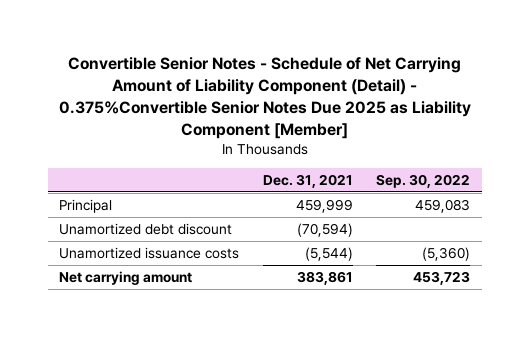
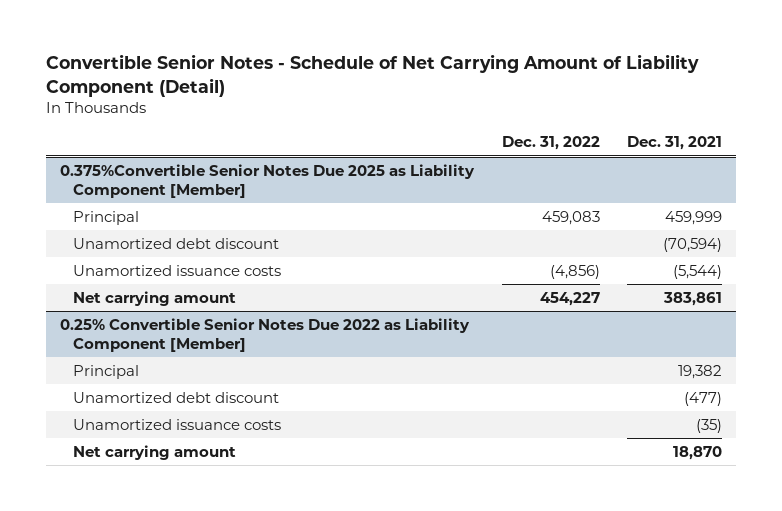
[58,57,471,139] Convertible Senior Notes - Schedule of Net Carrying Amount of Liability Component (Detail) - 0.375%Convertible Senior Notes Due 2025 as Liability Component [Member] -> [45,54,699,97] Convertible Senior Notes - Schedule of Net Carrying Amount of Liability Component (Detail)
[376,174,471,189] Sep. 30, 2022 -> none
none -> [501,136,600,151] Dec. 31, 2022
none -> [59,163,475,198] 0.375%Convertible Senior Notes Due 2025 as Liability Component [Member]
none -> [59,317,470,352] 0.25% Convertible Senior Notes Due 2022 as Liability Component [Member]
none -> [72,364,139,379] Principal
none -> [72,391,279,403] Unamortized debt discount
none -> [72,418,281,430] Unamortized issuance costs
none -> [72,444,236,460] Net carrying amount

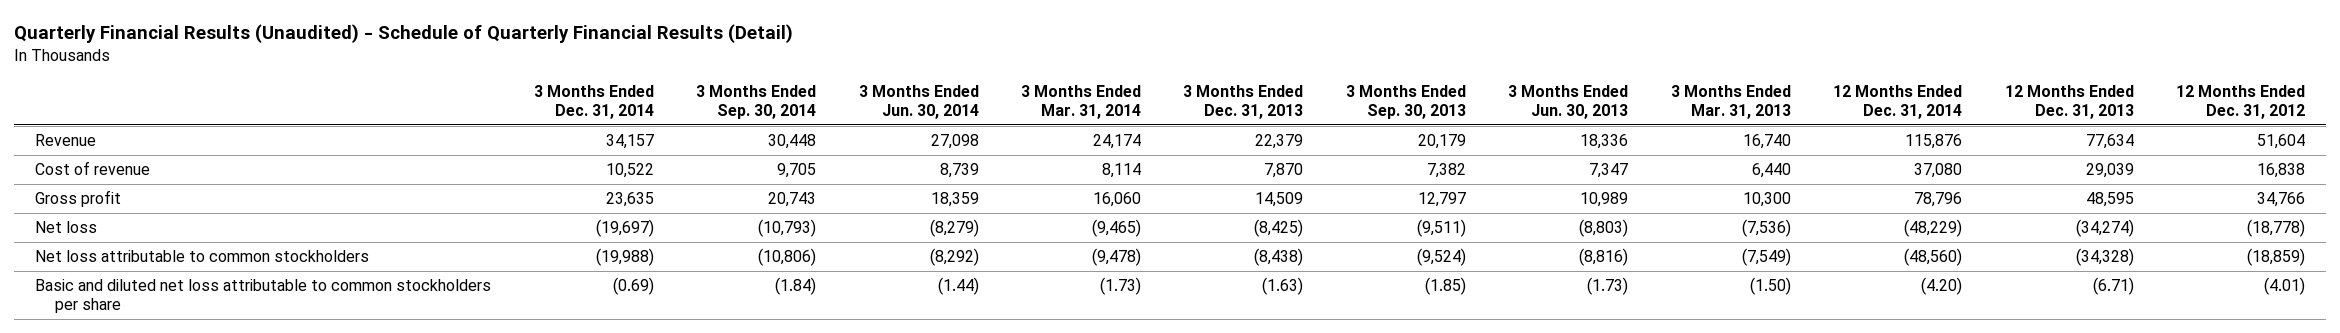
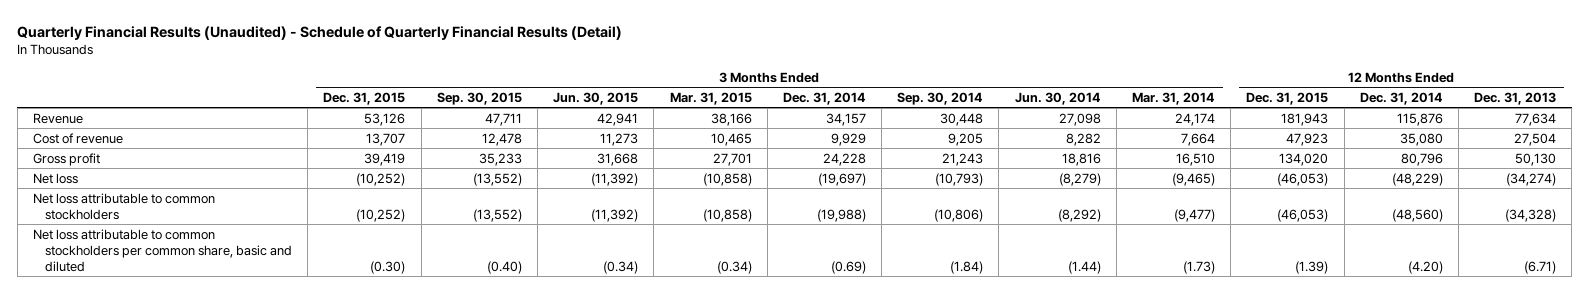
[1183,84,1304,119] 3 Months Ended Dec. 31, 2013 -> none
[1345,84,1466,119] 3 Months Ended Sep. 30, 2013 -> none
[1508,84,1629,119] 3 Months Ended Jun. 30, 2013 -> none
[1670,84,1791,119] 3 Months Ended Mar. 31, 2013 -> none
[2176,84,2306,119] 12 Months Ended Dec. 31, 2012 -> none
none -> [323,91,406,105] Dec. 31, 2015
none -> [436,91,522,105] Sep. 30, 2015
none -> [553,91,639,105] Jun. 30, 2015
none -> [669,91,752,105] Mar. 31, 2015
none -> [1246,91,1329,105] Dec. 31, 2015
[605,163,654,179] 10,522 -> [830,132,866,146] 9,929
[777,163,817,179] 9,705 -> [948,132,984,146] 9,205
[939,163,979,179] 8,739 -> [1065,132,1101,146] 8,282
[1102,163,1142,179] 8,114 -> [1181,132,1216,146] 7,664
[1914,163,1963,179] 37,080 -> [1399,132,1443,146] 35,080
[2085,163,2134,179] 29,039 -> [1514,132,1557,146] 27,504
[605,192,654,208] 23,635 -> [822,152,866,166] 24,228
[768,192,817,208] 20,743 -> [942,152,984,166] 21,243
[930,192,979,208] 18,359 -> [1061,152,1101,166] 18,816
[1093,192,1142,208] 16,060 -> [1176,152,1216,166] 16,510
[1914,192,1963,208] 78,796 -> [1400,152,1443,166] 80,796
[2085,192,2134,208] 48,595 -> [1515,152,1557,166] 50,130
[1092,248,1142,267] (9,478) -> [1174,208,1216,222] (9,477)
[35,279,492,314] Basic and diluted net loss attributable to common stockholders per share -> [32,228,293,272] Net loss attributable to common stockholders per common share, basic and diluted

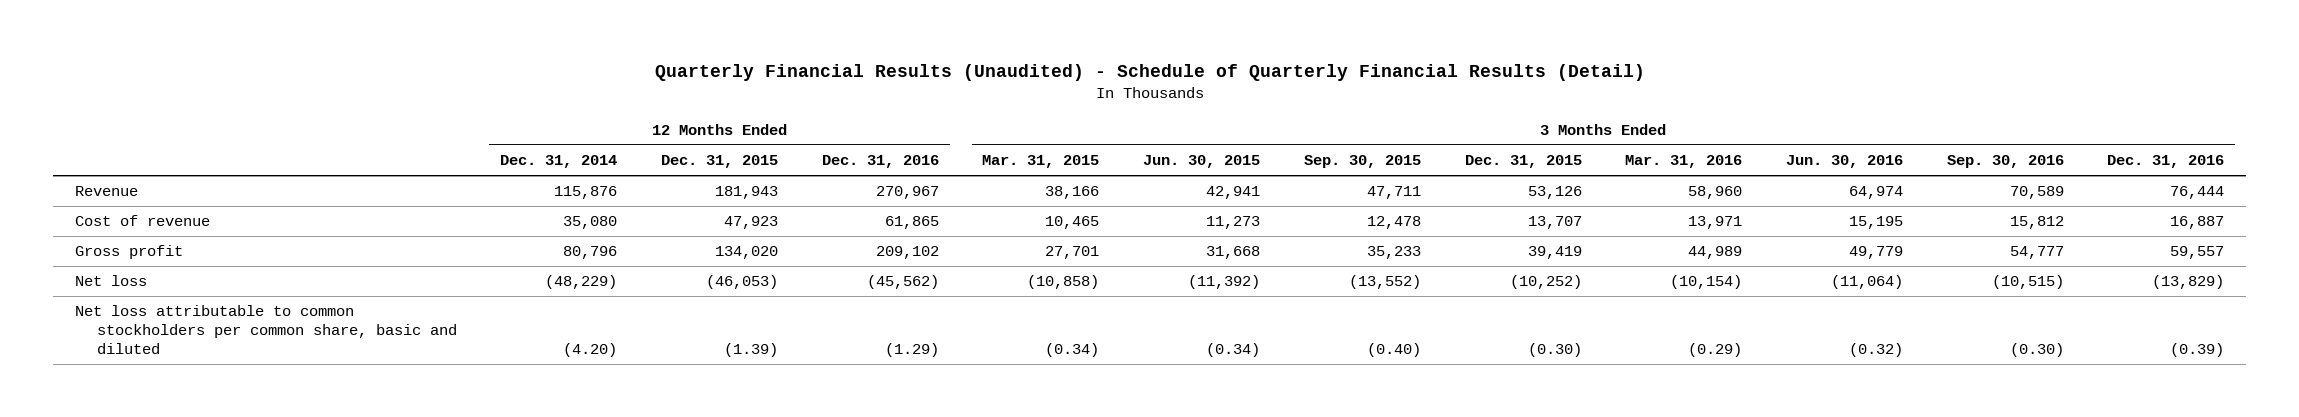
[782,91,866,105] Dec. 31, 2014 -> none
[897,91,984,105] Sep. 30, 2014 -> none
[1014,91,1101,105] Jun. 30, 2014 -> none
[1132,91,1216,105] Mar. 31, 2014 -> none
[1474,91,1557,105] Dec. 31, 2013 -> none
none -> [821,154,939,168] Dec. 31, 2016
none -> [1625,154,1743,168] Mar. 31, 2016
none -> [1785,154,1903,168] Jun. 30, 2016
none -> [1946,154,2064,168] Sep. 30, 2016
none -> [2107,154,2225,168] Dec. 31, 2016
[32,192,215,220] Net loss attributable to common stockholders -> none

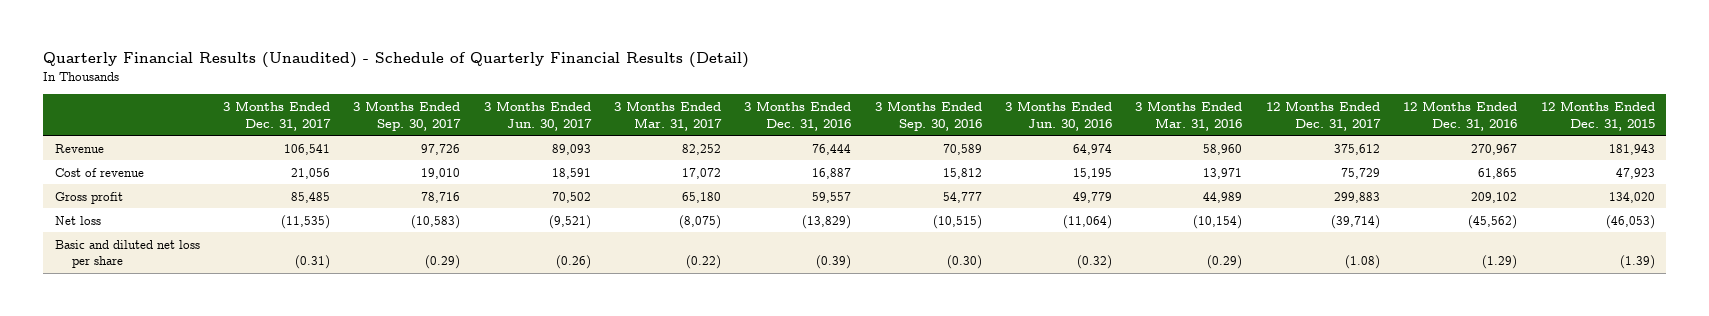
[500,154,618,168] Dec. 31, 2014 -> none
[982,154,1100,168] Mar. 31, 2015 -> none
[1143,154,1261,168] Jun. 30, 2015 -> none
[1303,154,1421,168] Sep. 30, 2015 -> none
[1464,154,1582,168] Dec. 31, 2015 -> none
none -> [223,100,332,131] 3 Months Ended Dec. 31, 2017
none -> [353,100,462,131] 3 Months Ended Sep. 30, 2017
none -> [483,100,592,131] 3 Months Ended Jun. 30, 2017
none -> [614,100,723,131] 3 Months Ended Mar. 31, 2017
none -> [1265,100,1381,131] 12 Months Ended Dec. 31, 2017
[74,305,457,354] Net loss attributable to common stockholders per common share, basic and diluted -> [54,239,200,269] Basic and diluted net loss per share

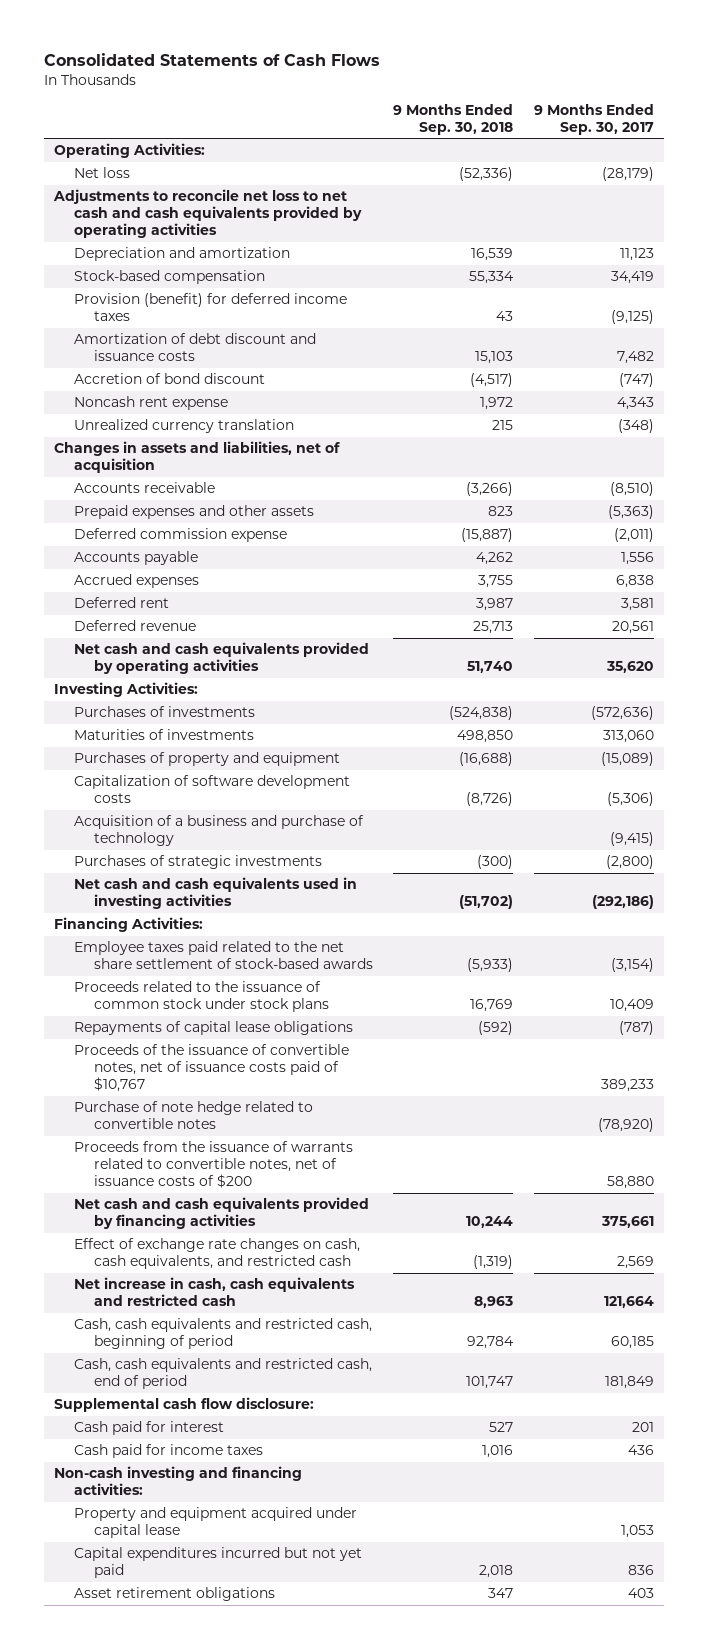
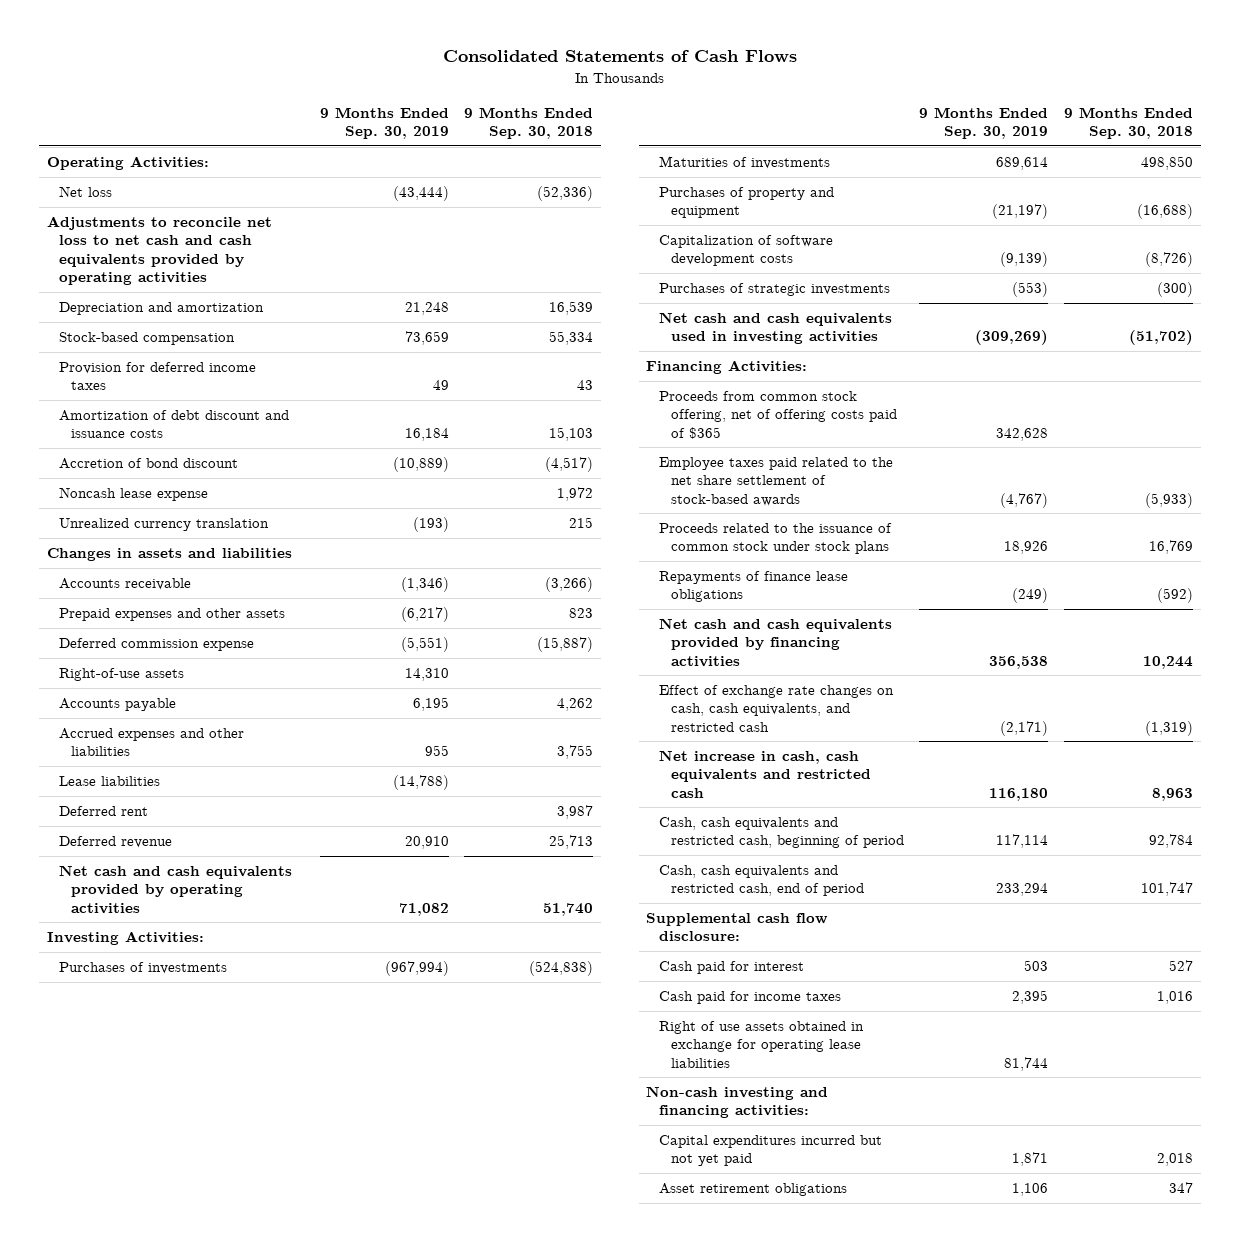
[533,103,654,135] 9 Months Ended Sep. 30, 2017 -> none
none -> [319,106,449,140] 9 Months Ended Sep. 30, 2019
[74,293,348,322] Provision (benefit) for deferred income taxes -> [58,361,256,391] Provision for deferred income taxes
[74,396,229,411] Noncash rent expense -> [58,486,208,501] Noncash lease expense
[54,441,341,474] Changes in assets and liabilities, net of acquisition -> [46,547,292,561] Changes in assets and liabilities
none -> [58,667,184,681] Right-of-use assets
[74,574,200,589] Accrued expenses -> [58,727,244,757] Accrued expenses and other liabilities
none -> [58,775,160,786] Lease liabilities
[74,815,365,847] Acquisition of a business and purchase of technology -> none
none -> [658,390,897,439] Proceeds from common stock offering, net of offering costs paid of $365
[74,1044,350,1093] Proceeds of the issuance of convertible notes, net of issuance costs paid of $10,767 -> none
[74,1101,314,1130] Purchase of note hedge related to convertible notes -> none
[74,1141,354,1189] Proceeds from the issuance of warrants related to convertible notes, net of issuance costs of $200 -> none
[74,1021,354,1036] Repayments of capital lease obligations -> [658,570,848,603] Repayments of finance lease obligations
none -> [658,1020,864,1068] Right of use assets obtained in exchange for operating lease liabilities
[74,1507,358,1539] Property and equipment acquired under capital lease -> none

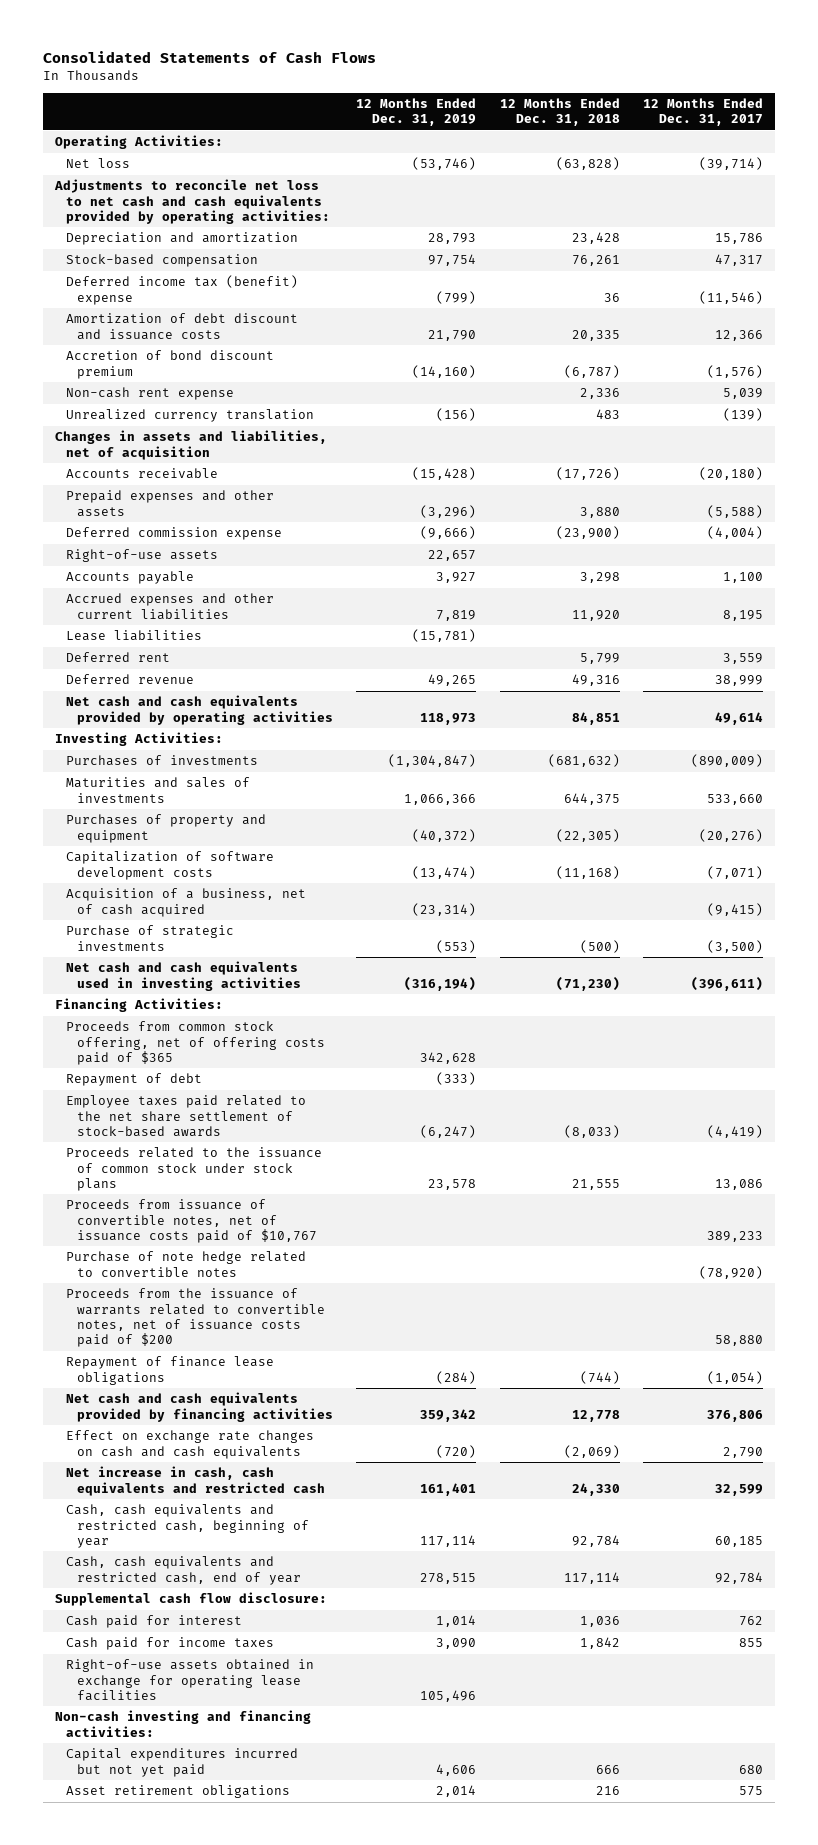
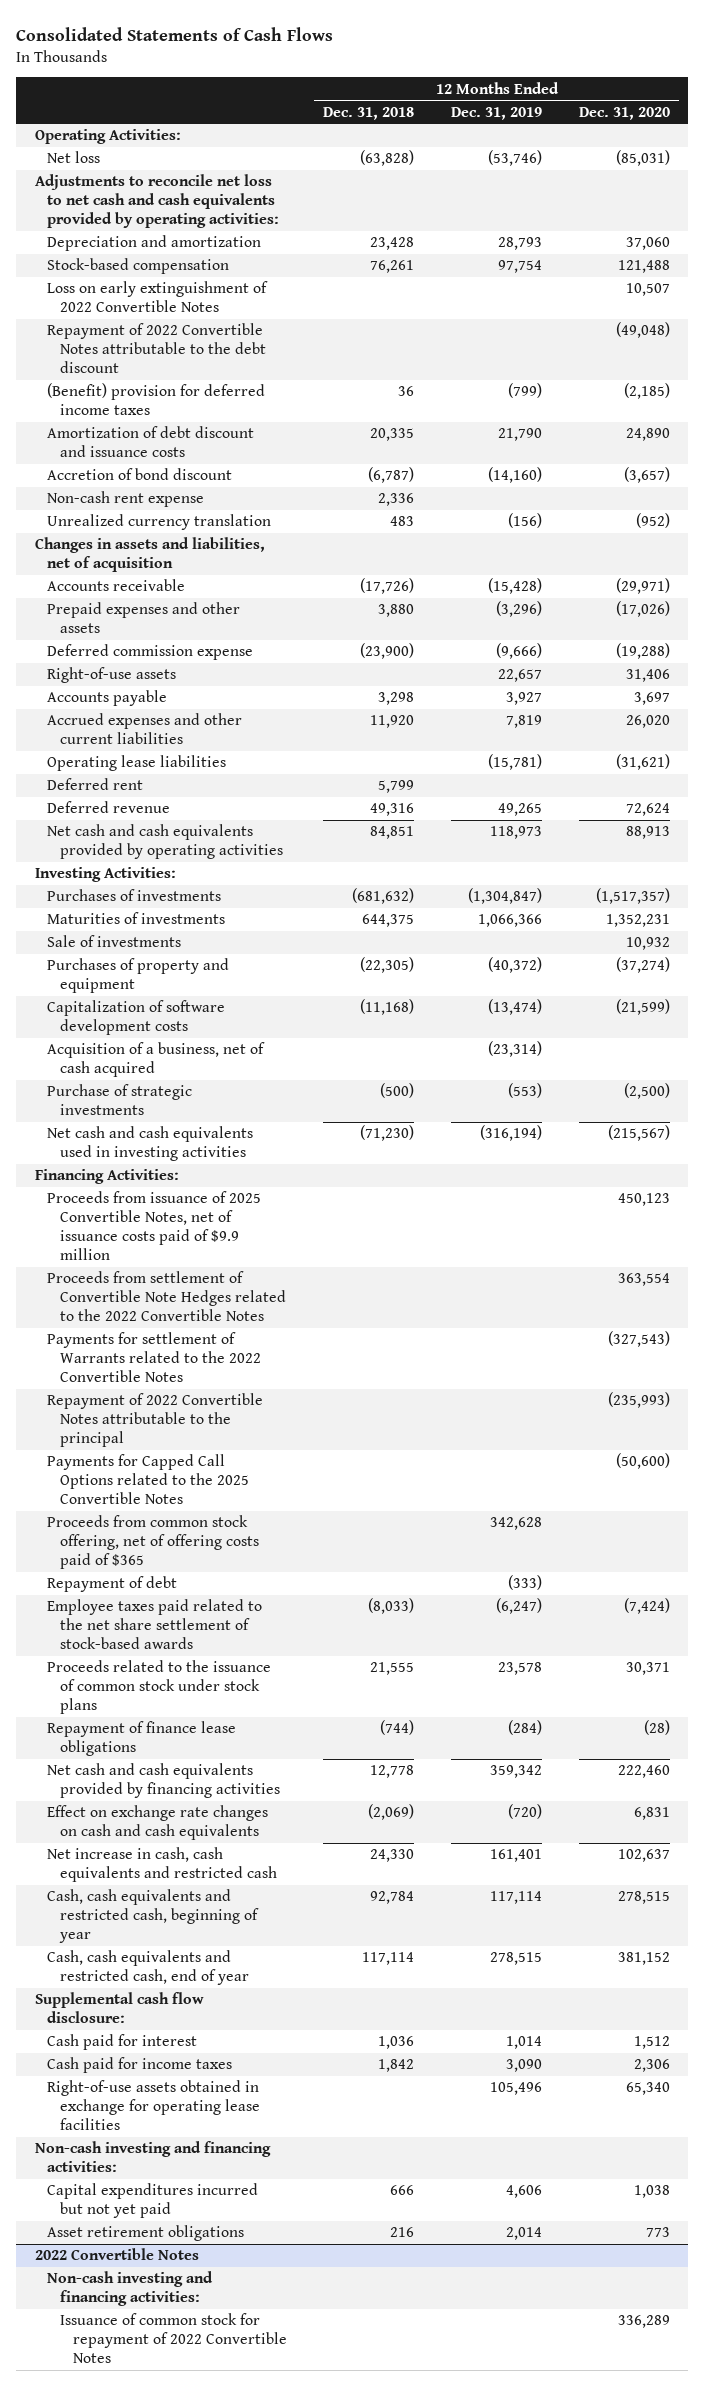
[643,97,764,127] 12 Months Ended Dec. 31, 2017 -> none
none -> [578,106,670,120] Dec. 31, 2020
none -> [47,281,269,313] Loss on early extinguishment of 2022 Convertible Notes
none -> [47,323,266,374] Repayment of 2022 Convertible Notes attributable to the debt discount
[65,275,298,305] Deferred income tax (benefit) expense -> [47,383,266,416] (Benefit) provision for deferred income taxes
[65,350,274,379] Accretion of bond discount premium -> [47,468,233,481] Accretion of bond discount
[65,630,202,642] Lease liabilities -> [47,755,227,772] Operating lease liabilities
[65,777,250,803] Maturities and sales of investments -> [47,912,226,925] Maturities of investments
none -> [47,935,182,948] Sale of investments
none -> [47,1191,262,1261] Proceeds from issuance of 2025 Convertible Notes, net of issuance costs paid of $9.9 million
none -> [47,1271,286,1322] Proceeds from settlement of Convertible Note Hedges related to the 2022 Convertible Notes
none -> [47,1332,261,1383] Payments for settlement of Warrants related to the 2022 Convertible Notes
none -> [47,1393,264,1448] Repayment of 2022 Convertible Notes attributable to the principal
none -> [47,1454,249,1505] Payments for Capped Call Options related to the 2025 Convertible Notes
[65,1199,317,1244] Proceeds from issuance of convertible notes, net of issuance costs paid of $10,767 -> none
[65,1251,306,1277] Purchase of note hedge related to convertible notes -> none
[65,1288,325,1348] Proceeds from the issuance of warrants related to convertible notes, net of issuance costs paid of $200 -> none
none -> [34,2248,199,2261] 2022 Convertible Notes
none -> [47,2271,214,2307] Non-cash investing and financing activities:
none -> [59,2313,287,2364] Issuance of common stock for repayment of 2022 Convertible Notes

